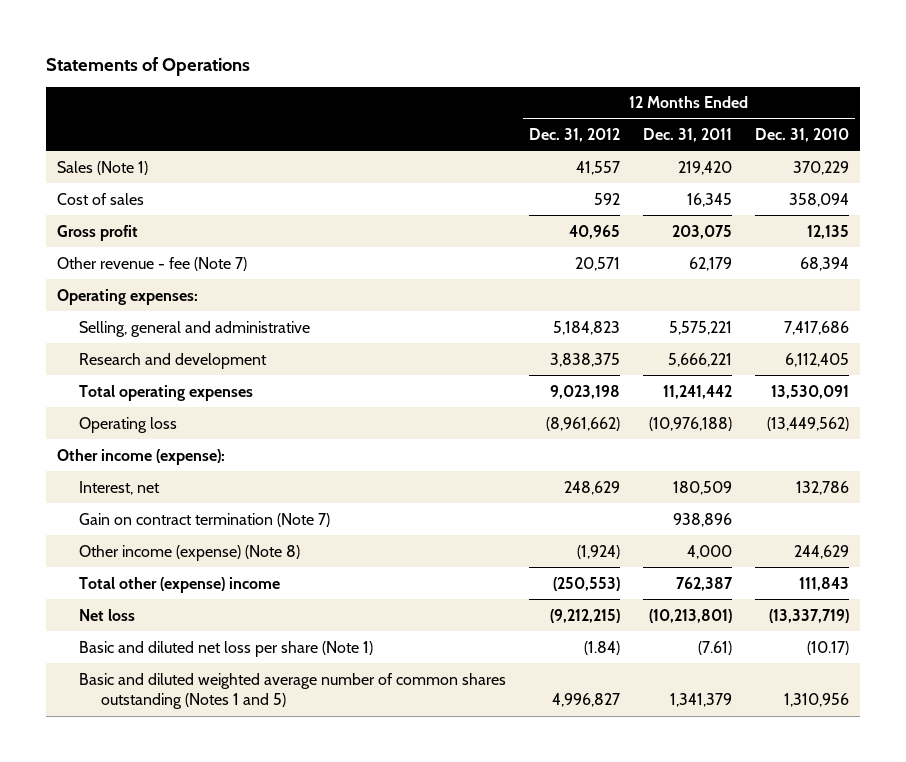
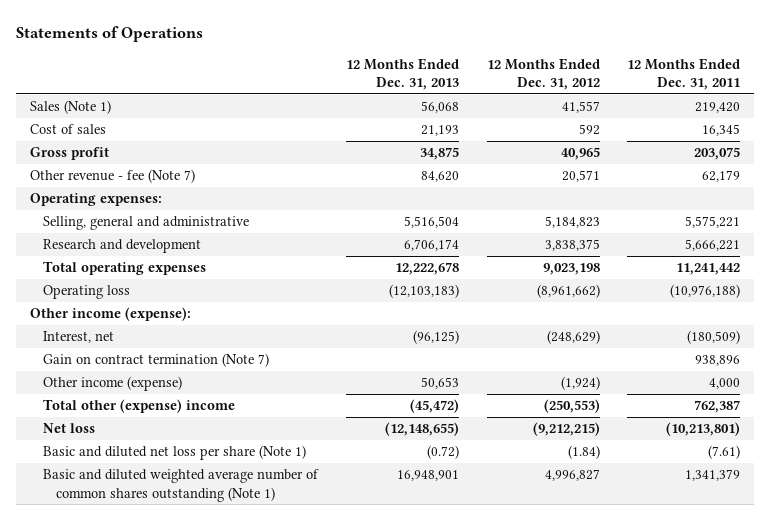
[754,128,849,143] Dec. 31, 2010 -> none
none -> [345,57,459,91] 12 Months Ended Dec. 31, 2013
[563,480,620,495] 248,629 -> [546,330,600,345] (248,629)
[672,480,732,495] 180,509 -> [687,330,741,345] (180,509)
[78,544,300,561] Other income (expense) (Note 8) -> [42,376,182,392] Other income (expense)
[78,672,506,710] Basic and diluted weighted average number of common shares outstanding (Notes 1 and 5) -> [42,469,319,502] Basic and diluted weighted average number of common shares outstanding (Note 1)

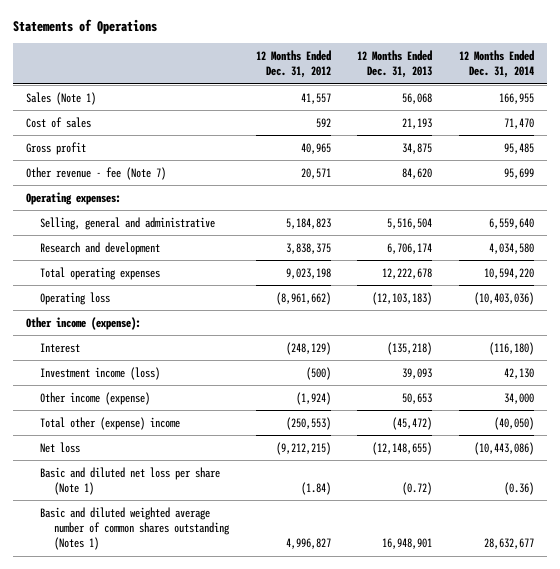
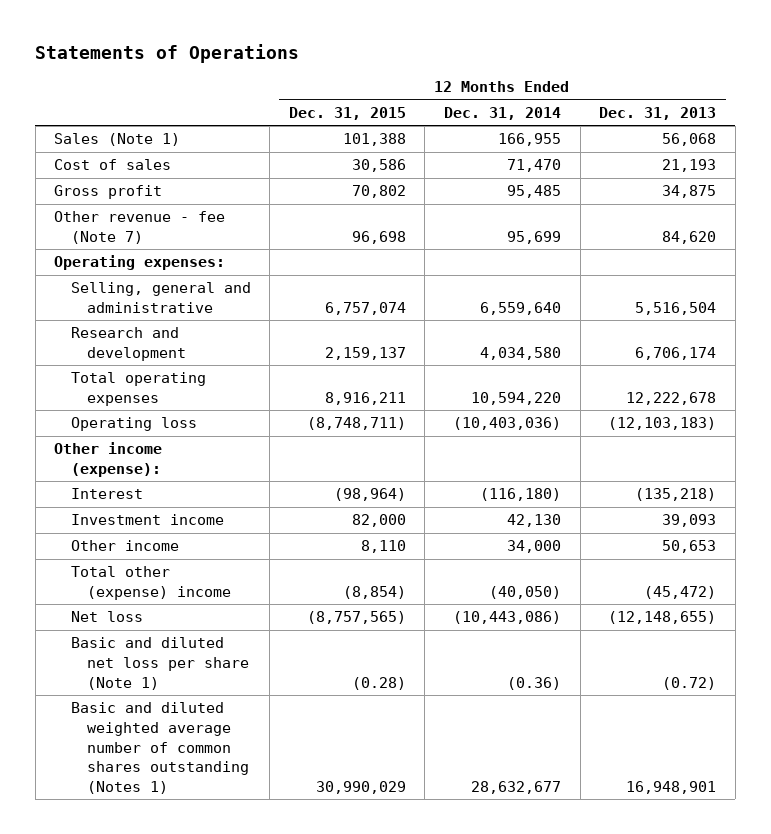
[255,49,331,79] 12 Months Ended Dec. 31, 2012 -> none
none -> [288,106,406,120] Dec. 31, 2015
[40,366,161,380] Investment income (loss) -> [70,514,224,526] Investment income
[40,391,151,405] Other income (expense) -> [70,540,179,552] Other income

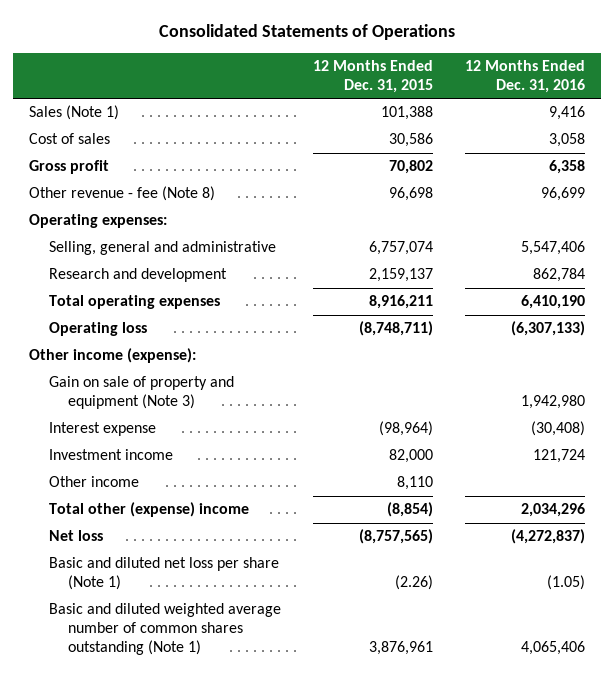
[35,43,300,63] Statements of Operations -> [159,24,456,41] Consolidated Statements of Operations
[443,106,561,120] Dec. 31, 2014 -> none
[599,106,717,120] Dec. 31, 2013 -> none
none -> [465,59,586,93] 12 Months Ended Dec. 31, 2016
[54,211,226,244] Other revenue - fee (Note 7) -> [29,186,216,202] Other revenue - fee (Note 8)
none -> [48,376,234,410] Gain on sale of property and equipment (Note 3)
[70,488,143,500] Interest -> [48,422,156,437] Interest expense
[351,676,406,690] (0.28) -> [394,575,433,591] (2.26)
[70,702,249,794] Basic and diluted weighted average number of common shares outstanding (Notes 1) -> [48,603,281,656] Basic and diluted weighted average number of common shares outstanding (Note 1)
[315,780,406,794] 30,990,029 -> [368,641,433,656] 3,876,961

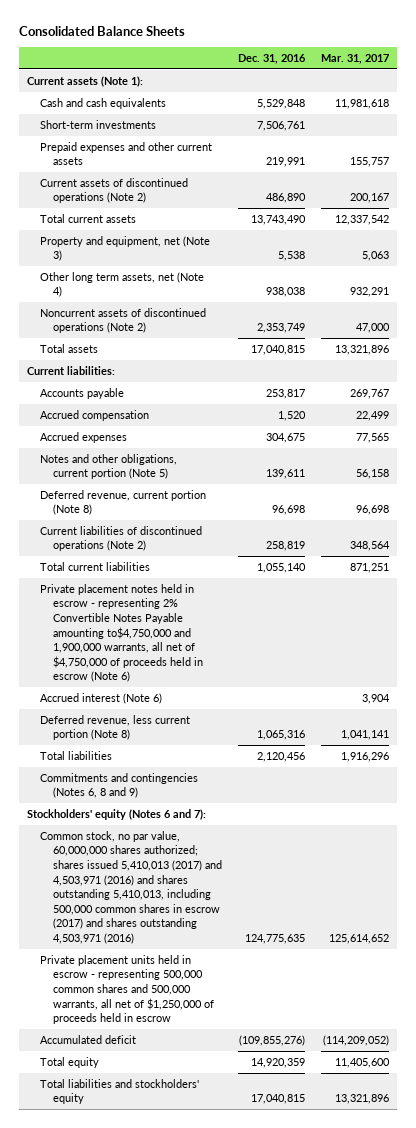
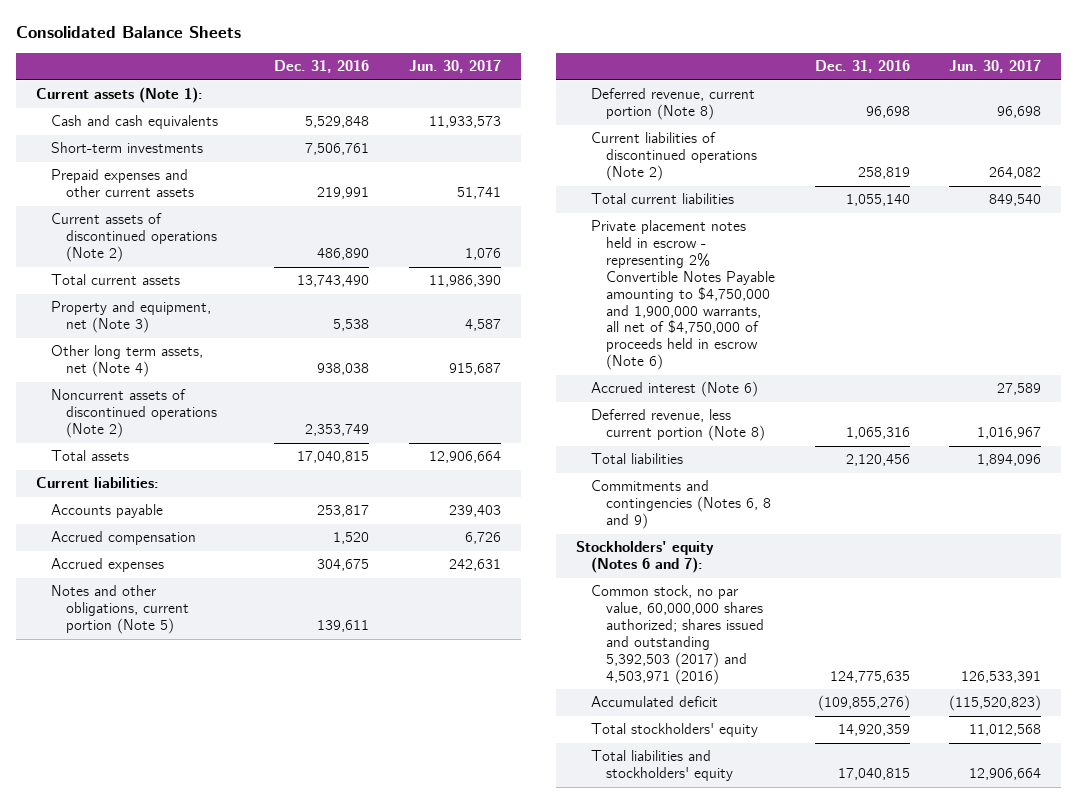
[321,54,390,65] Mar. 31, 2017 -> none
none -> [408,60,501,74] Jun. 30, 2017
[39,583,204,683] Private placement notes held in escrow - representing 2% Convertible Notes Payable amounting to$4,750,000 and 1,900,000 warrants, all net of $4,750,000 of proceeds held in escrow (Note 6) -> [591,220,776,370] Private placement notes held in escrow - representing 2% Convertible Notes Payable amounting to $4,750,000 and 1,900,000 warrants, all net of $4,750,000 of proceeds held in escrow (Note 6)
[39,954,215,1025] Private placement units held in escrow - representing 500,000 common shares and 500,000 warrants, all net of $1,250,000 of proceeds held in escrow -> none
[39,830,223,944] Common stock, no par value, 60,000,000 shares authorized; shares issued 5,410,013 (2017) and 4,503,971 (2016) and shares outstanding 5,410,013, including 500,000 common shares in escrow (2017) and shares outstanding 4,503,971 (2016) -> [591,585,765,685] Common stock, no par value, 60,000,000 shares authorized; shares issued and outstanding 5,392,503 (2017) and 4,503,971 (2016)
[39,1056,99,1068] Total equity -> [591,723,759,738] Total stockholders' equity

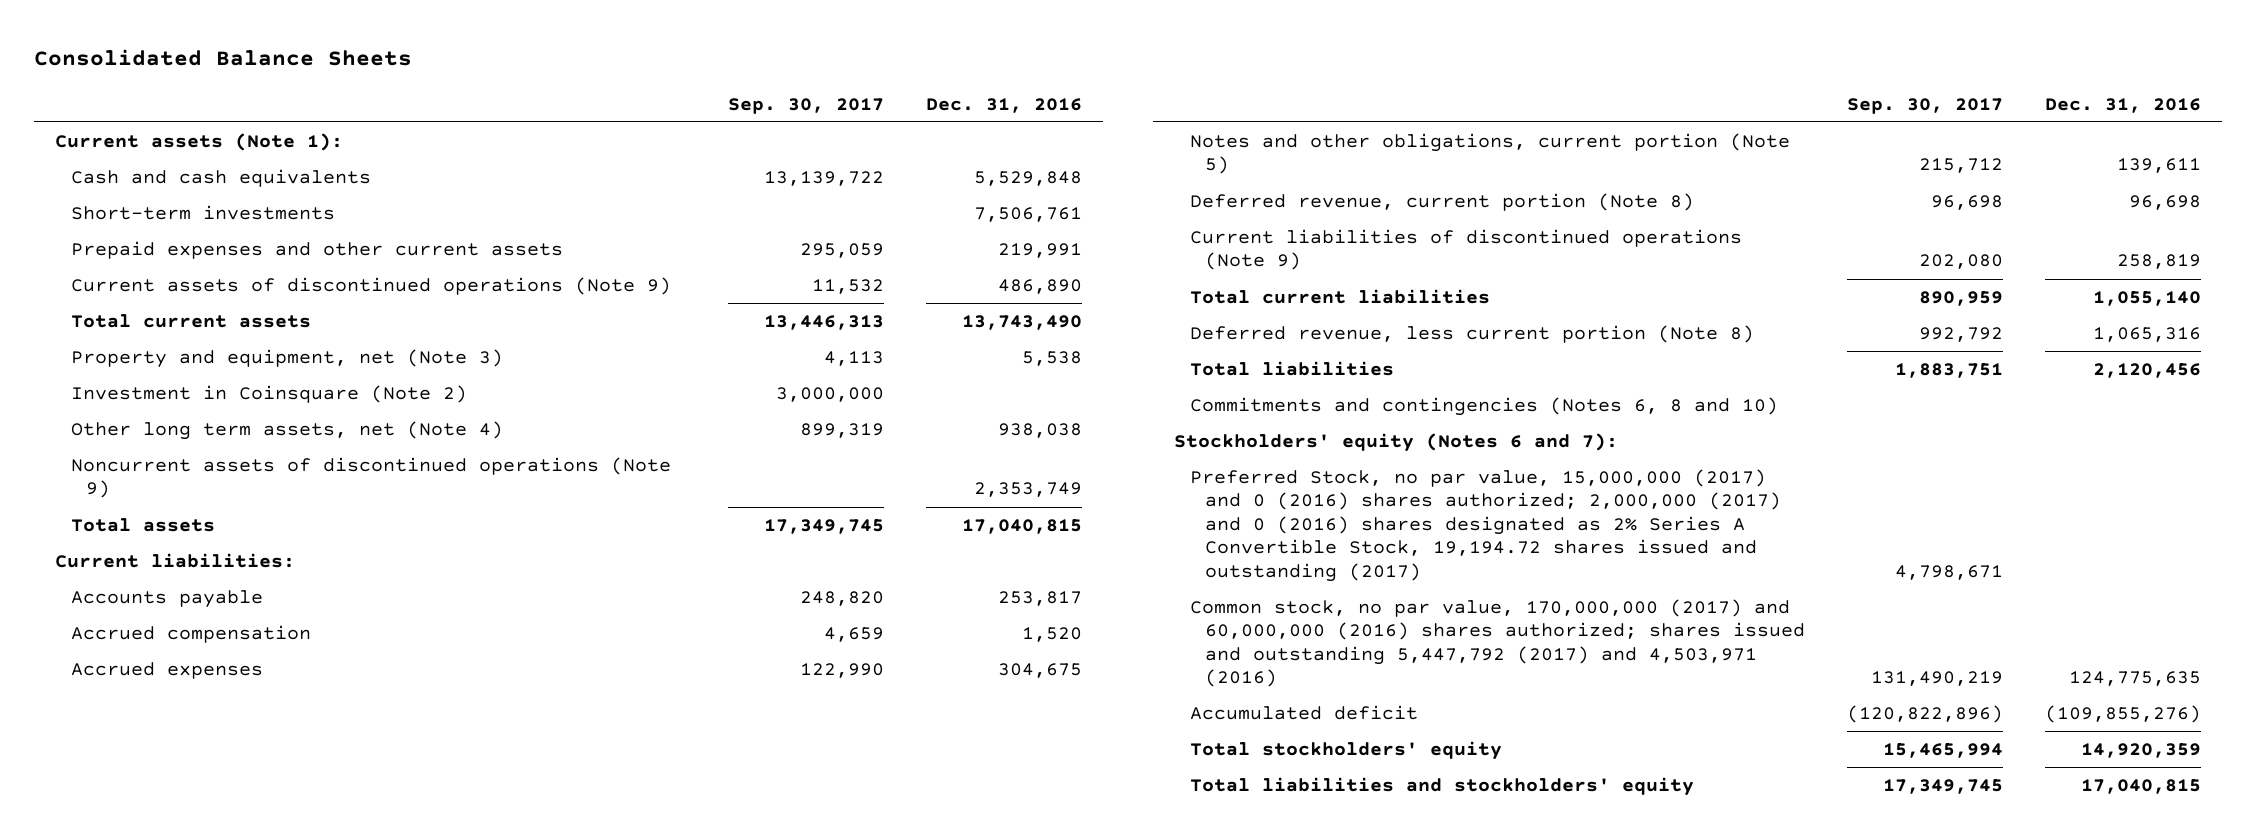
[408,60,501,74] Jun. 30, 2017 -> none
none -> [728,97,885,114] Sep. 30, 2017
[50,213,217,263] Current assets of discontinued operations (Note 2) -> [70,277,671,296] Current assets of discontinued operations (Note 9)
none -> [70,385,467,404] Investment in Coinsquare (Note 2)
[50,389,217,439] Noncurrent assets of discontinued operations (Note 2) -> [70,457,671,499] Noncurrent assets of discontinued operations (Note 9)
[591,132,758,182] Current liabilities of discontinued operations (Note 2) -> [1189,229,1742,271] Current liabilities of discontinued operations (Note 9)
[591,220,776,370] Private placement notes held in escrow - representing 2% Convertible Notes Payable amounting to $4,750,000 and 1,900,000 warrants, all net of $4,750,000 of proceeds held in escrow (Note 6) -> none
[591,381,759,398] Accrued interest (Note 6) -> none
[591,480,772,530] Commitments and contingencies (Notes 6, 8 and 9) -> [1189,397,1778,417] Commitments and contingencies (Notes 6, 8 and 10)
none -> [1189,469,1782,582] Preferred Stock, no par value, 15,000,000 (2017) and 0 (2016) shares authorized; 2,000,000 (2017) and 0 (2016) shares designated as 2% Series A Convertible Stock, 19,194.72 shares issued and outstanding (2017)
[591,585,765,685] Common stock, no par value, 60,000,000 shares authorized; shares issued and outstanding 5,392,503 (2017) and 4,503,971 (2016) -> [1189,599,1806,688] Common stock, no par value, 170,000,000 (2017) and 60,000,000 (2016) shares authorized; shares issued and outstanding 5,447,792 (2017) and 4,503,971 (2016)

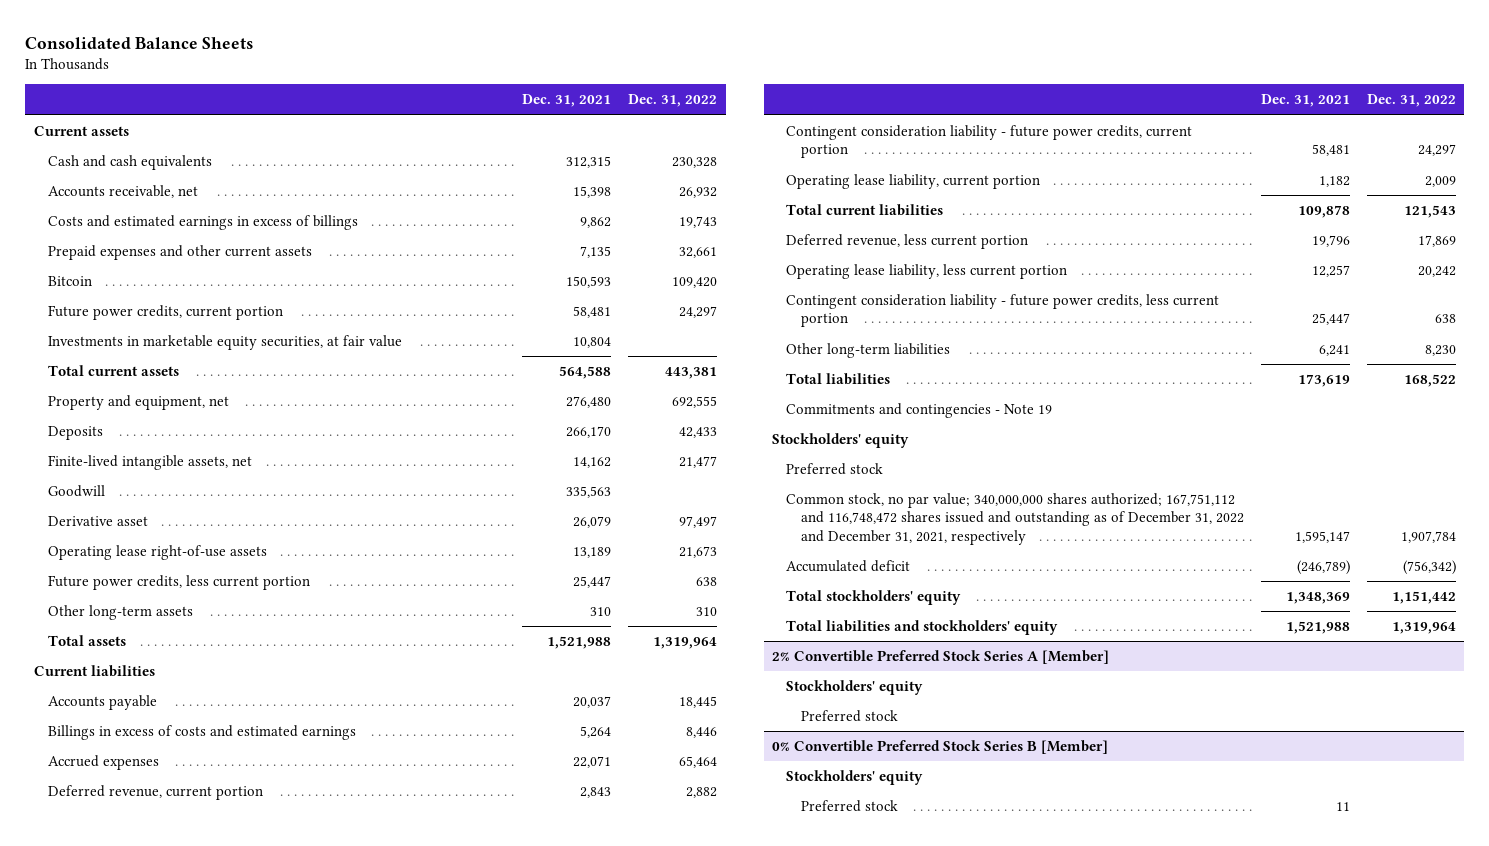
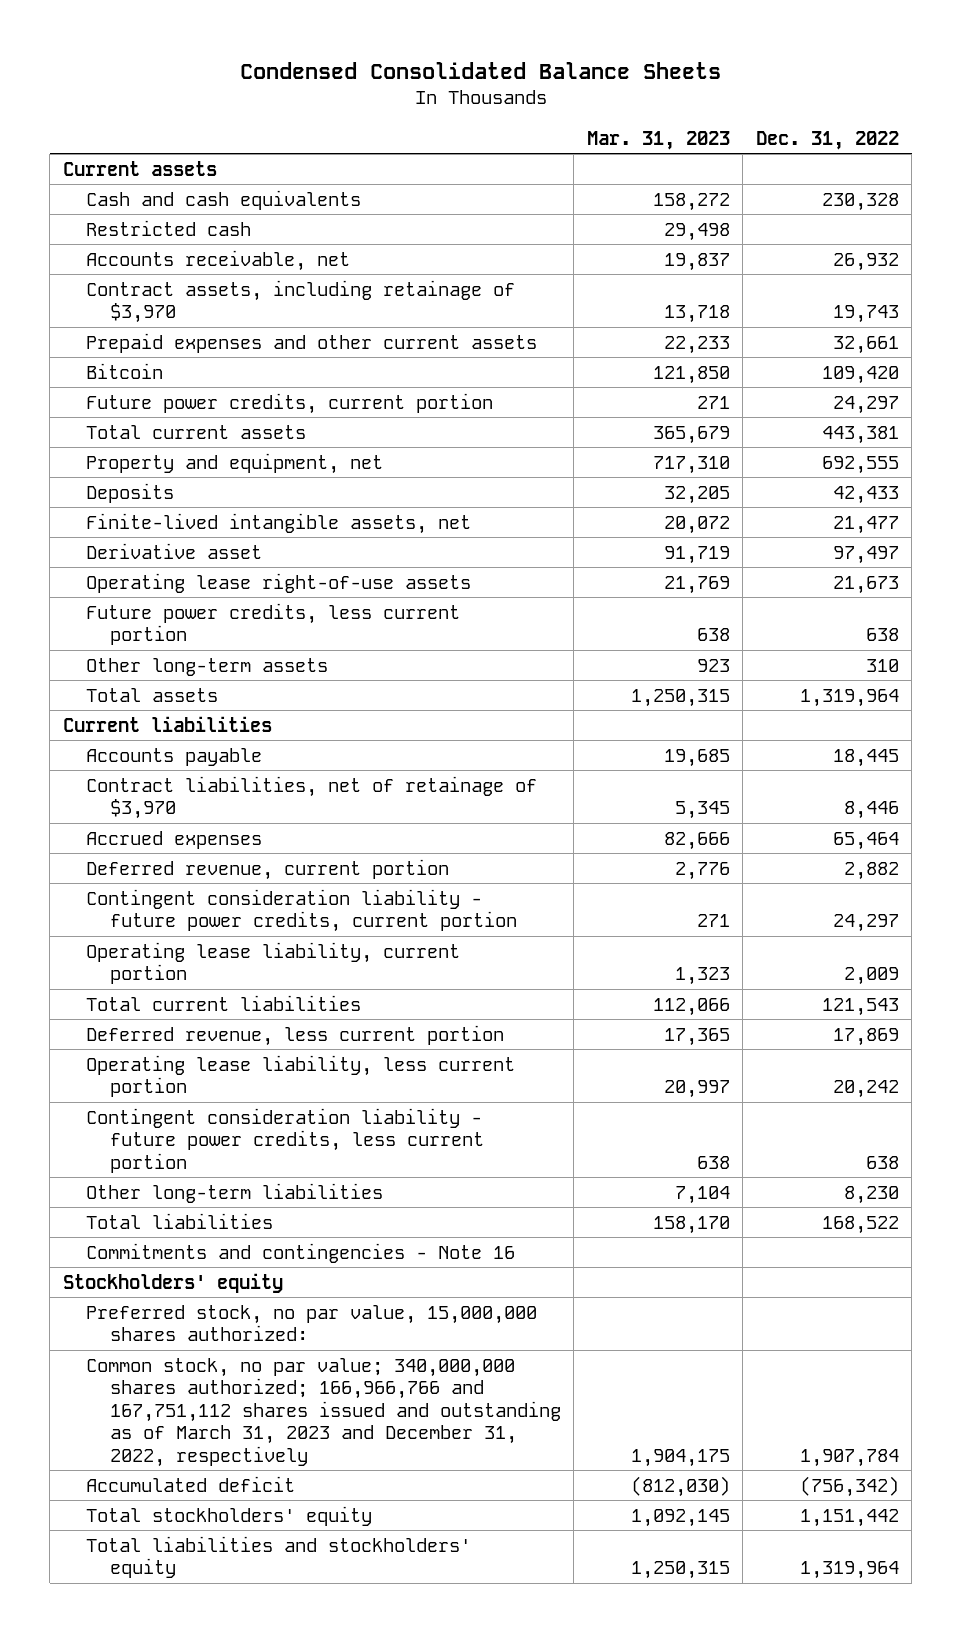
[25,36,254,49] Consolidated Balance Sheets -> [239,61,721,79] Condensed Consolidated Balance Sheets
[522,94,612,108] Dec. 31, 2021 -> none
none -> [586,130,730,150] Mar. 31, 2023
none -> [86,219,252,236] Restricted cash
[48,215,359,231] Costs and estimated earnings in excess of billings -> [86,279,516,324] Contract assets, including retainage of $3,970
[48,335,403,351] Investments in marketable equity securities, at fair value -> none
[48,485,106,498] Goodwill -> none
[48,725,357,741] Billings in excess of costs and estimated earnings -> [86,775,538,820] Contract liabilities, net of retainage of $3,970
[786,403,1053,419] Commitments and contingencies - Note 19 -> [86,1242,516,1263] Commitments and contingencies - Note 16
[786,463,884,476] Preferred stock -> [86,1304,538,1342] Preferred stock, no par value, 15,000,000 shares authorized:
[786,493,1244,545] Common stock, no par value; 340,000,000 shares authorized; 167,751,112 and 116,748,472 shares issued and outstanding as of December 31, 2022 and December 31, 2021, respectively -> [86,1357,562,1467] Common stock, no par value; 340,000,000 shares authorized; 166,966,766 and 167,751,112 shares issued and outstanding as of March 31, 2023 and December 31, 2022, respectively
[772,650,1110,665] 2% Convertible Preferred Stock Series A [Member] -> none
[786,680,924,696] Stockholders' equity -> none
[800,710,898,723] Preferred stock -> none
[772,740,1109,755] 0% Convertible Preferred Stock Series B [Member] -> none
[786,770,924,786] Stockholders' equity -> none
[800,800,898,813] Preferred stock -> none

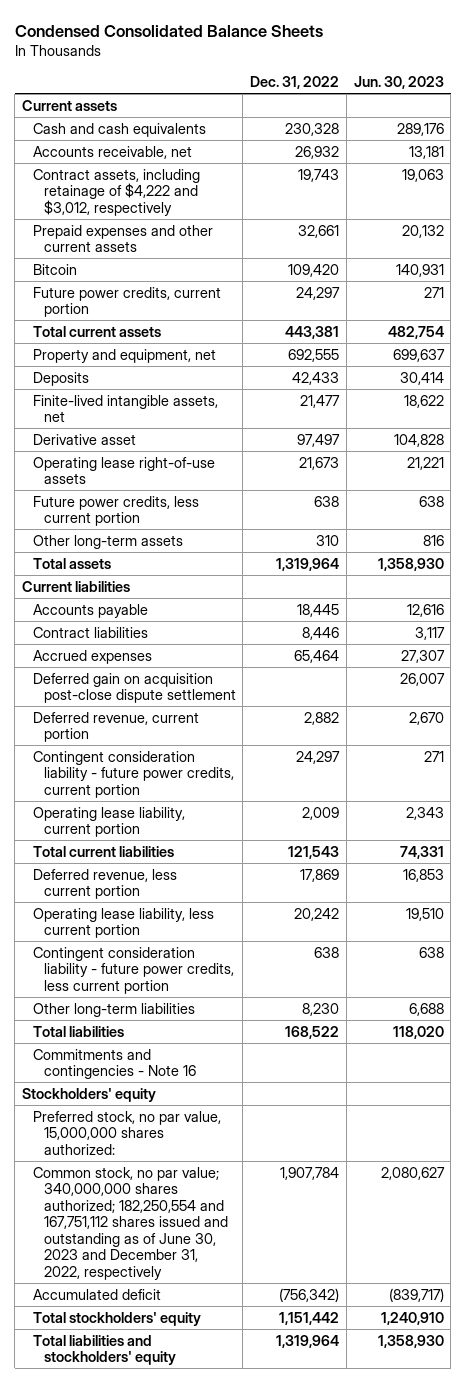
[586,130,730,150] Mar. 31, 2023 -> none
none -> [353,75,444,89] Jun. 30, 2023
[86,219,252,236] Restricted cash -> none
[86,279,516,324] Contract assets, including retainage of $3,970 -> [32,168,200,216] Contract assets, including retainage of $4,222 and $3,012, respectively
[86,775,538,820] Contract liabilities, net of retainage of $3,970 -> [32,626,148,638] Contract liabilities
none -> [32,672,236,704] Deferred gain on acquisition post-close dispute settlement
[86,1357,562,1467] Common stock, no par value; 340,000,000 shares authorized; 166,966,766 and 167,751,112 shares issued and outstanding as of March 31, 2023 and December 31, 2022, respectively -> [32,1166,228,1280] Common stock, no par value; 340,000,000 shares authorized; 182,250,554 and 167,751,112 shares issued and outstanding as of June 30, 2023 and December 31, 2022, respectively

